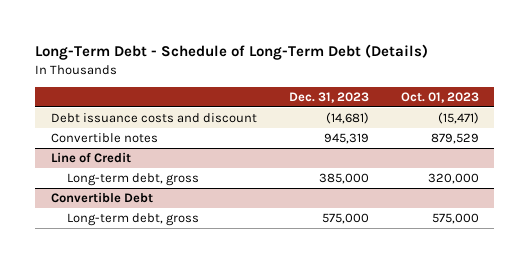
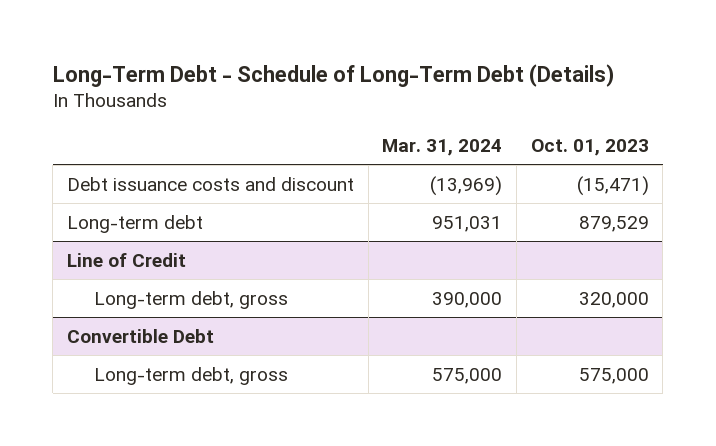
[288,91,369,103] Dec. 31, 2023 -> none
none -> [382,138,503,156] Mar. 31, 2024
[51,133,159,144] Convertible notes -> [66,214,203,233] Long-term debt

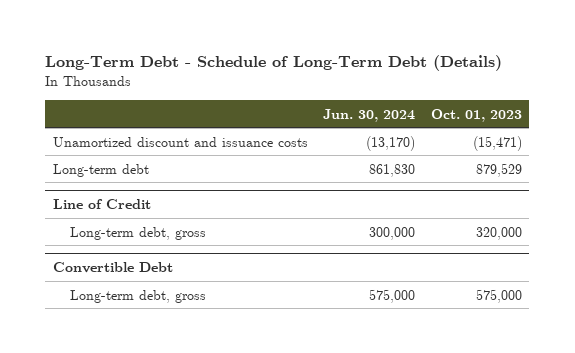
[382,138,503,156] Mar. 31, 2024 -> none
none -> [323,108,416,122] Jun. 30, 2024
[66,176,354,191] Debt issuance costs and discount -> [52,136,308,147] Unamortized discount and issuance costs

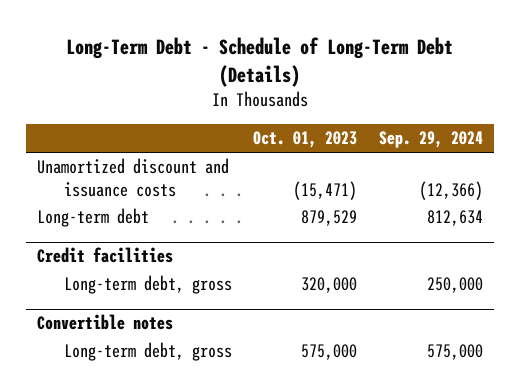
[323,108,416,122] Jun. 30, 2024 -> none
none -> [379,131,484,149] Sep. 29, 2024
[52,199,151,210] Line of Credit -> [36,247,173,264] Credit facilities
[52,262,173,274] Convertible Debt -> [36,314,173,331] Convertible notes

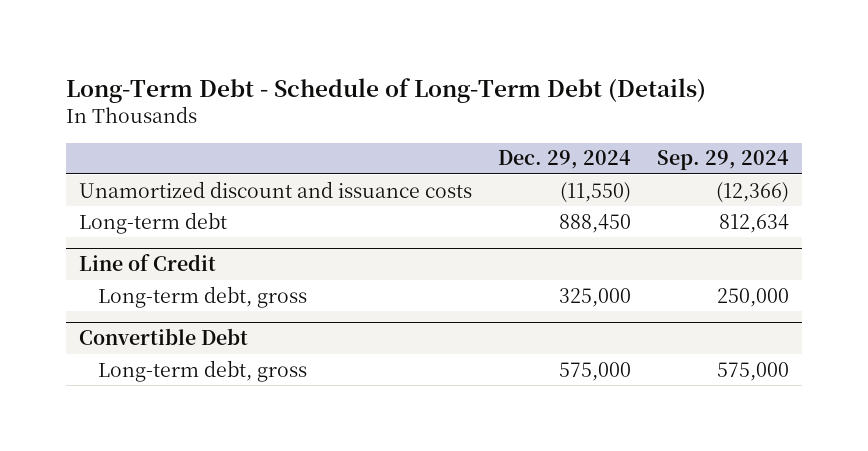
[253,131,358,149] Oct. 01, 2023 -> none
none -> [498,150,632,170] Dec. 29, 2024
[36,247,173,264] Credit facilities -> [79,254,217,272] Line of Credit
[36,314,173,331] Convertible notes -> [79,328,249,346] Convertible Debt

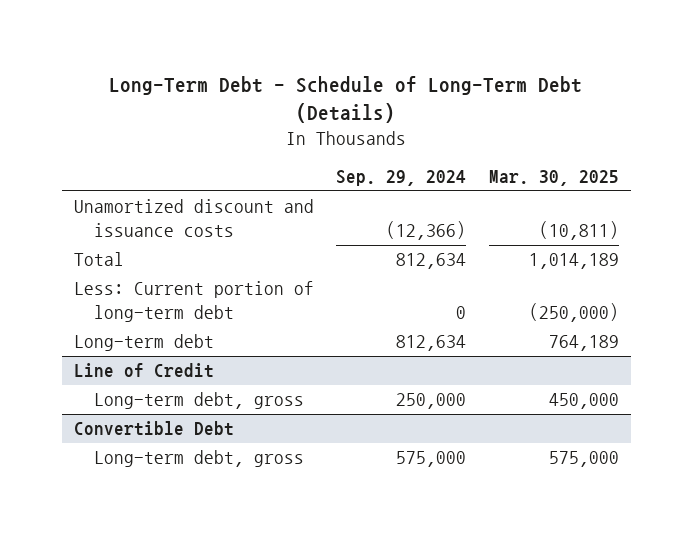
[498,150,632,170] Dec. 29, 2024 -> none
none -> [489,170,620,187] Mar. 30, 2025
none -> [73,252,124,267] Total
none -> [73,281,314,323] Less: Current portion of long-term debt

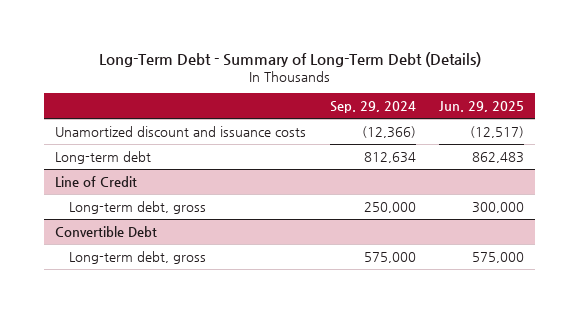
[109,75,583,123] Long-Term Debt - Schedule of Long-Term Debt (Details) -> [98,51,481,67] Long-Term Debt - Summary of Long-Term Debt (Details)
[489,170,620,187] Mar. 30, 2025 -> none
none -> [438,101,524,113] Jun. 29, 2025
[73,252,124,267] Total -> none
[73,281,314,323] Less: Current portion of long-term debt -> none

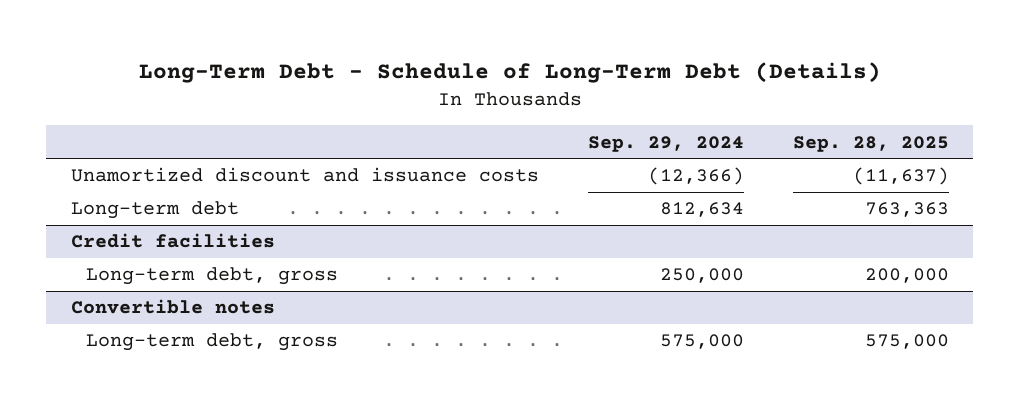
[98,51,481,67] Long-Term Debt - Summary of Long-Term Debt (Details) -> [138,61,881,83] Long-Term Debt - Schedule of Long-Term Debt (Details)
[438,101,524,113] Jun. 29, 2025 -> none
none -> [792,135,949,152] Sep. 28, 2025
[55,175,138,187] Line of Credit -> [70,233,275,249] Credit facilities
[55,225,158,237] Convertible Debt -> [70,299,275,315] Convertible notes

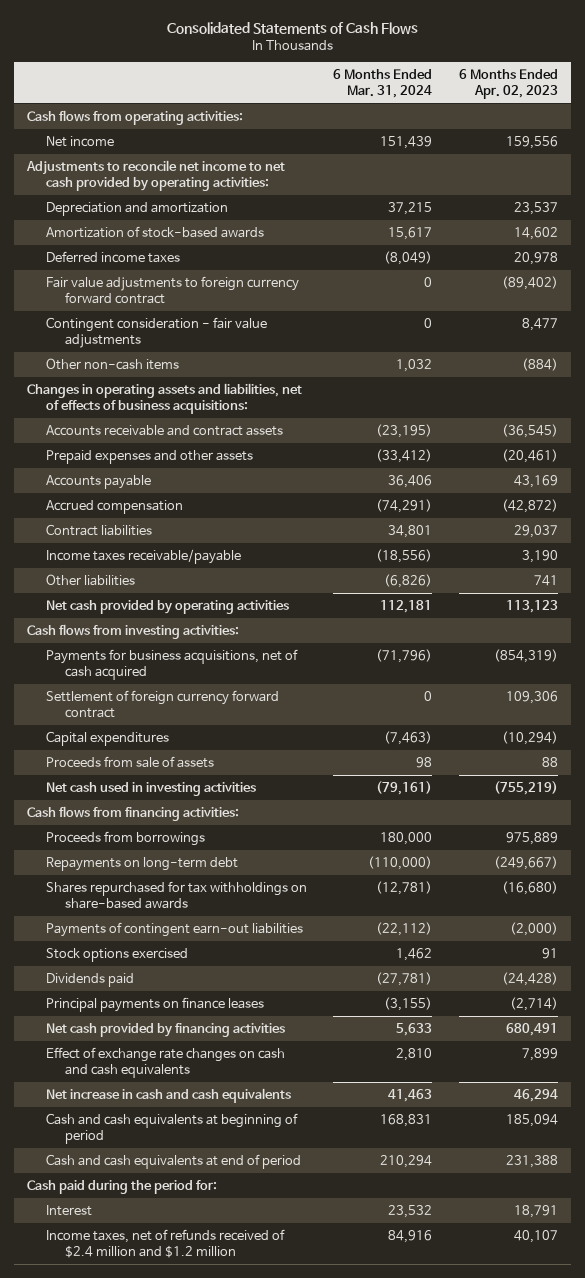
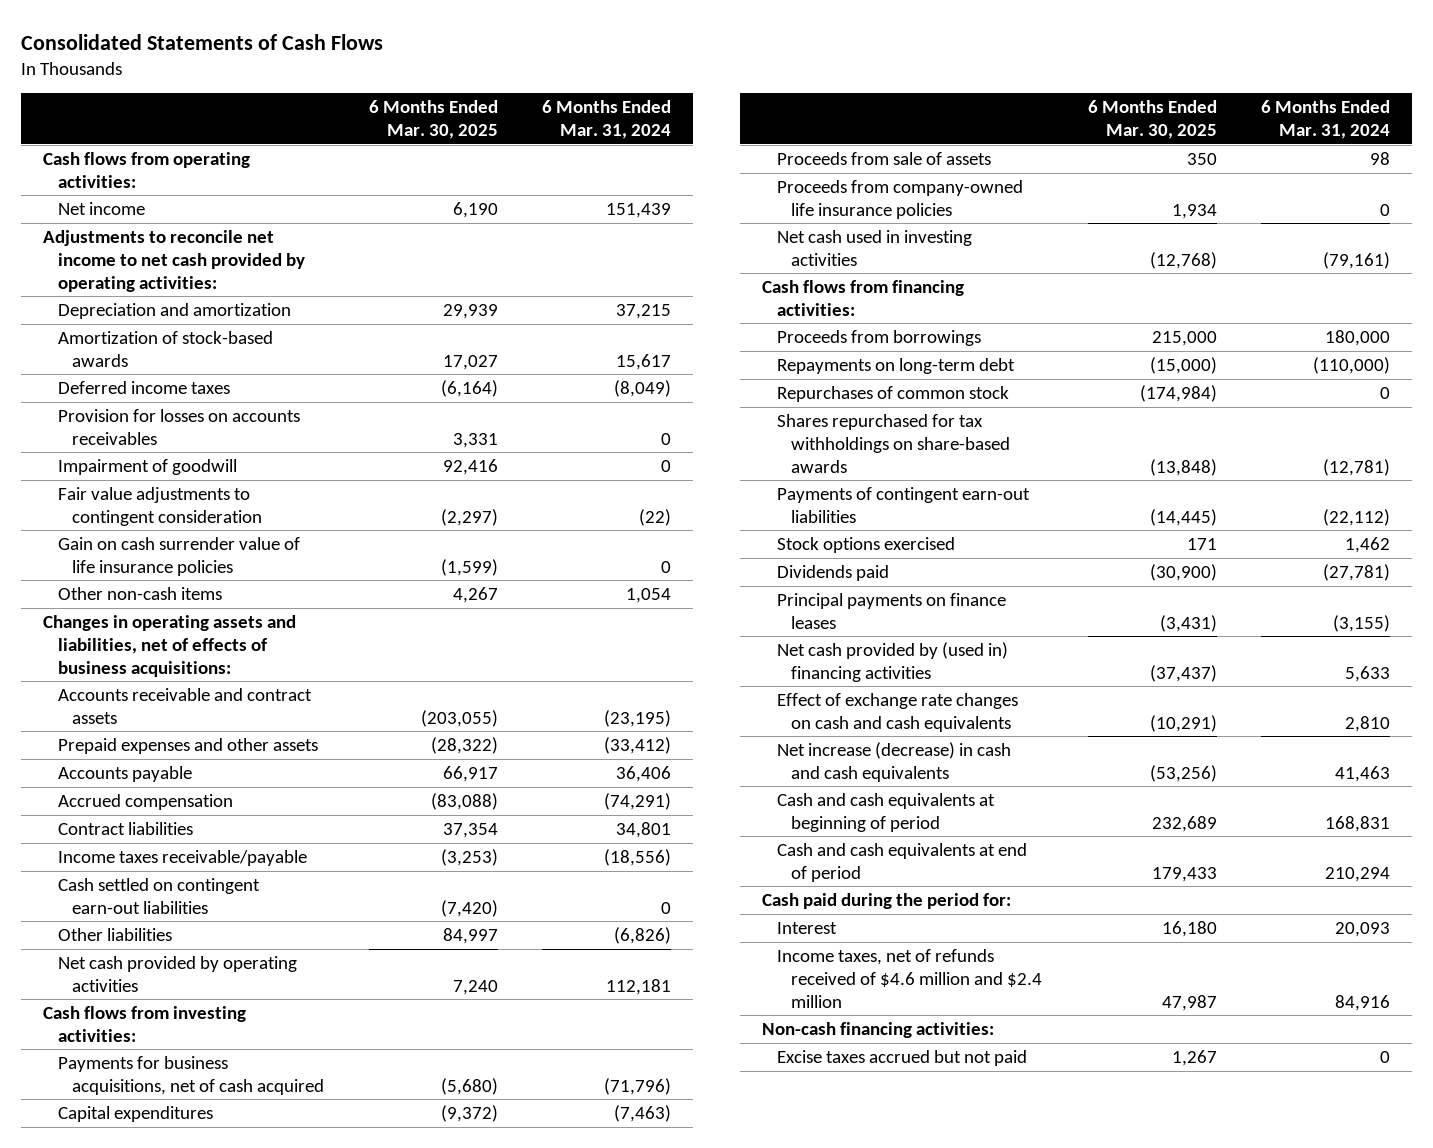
[458,69,558,99] 6 Months Ended Apr. 02, 2023 -> none
none -> [368,100,498,140] 6 Months Ended Mar. 30, 2025
[46,276,300,304] Fair value adjustments to foreign currency forward contract -> none
none -> [57,408,300,445] Provision for losses on accounts receivables
none -> [57,458,237,475] Impairment of goodwill
[46,317,268,348] Contingent consideration - fair value adjustments -> [57,486,263,526] Fair value adjustments to contingent consideration
[424,318,433,329] 0 -> [639,508,672,526] (22)
none -> [57,536,300,576] Gain on cash surrender value of life insurance policies
[396,359,433,373] 1,032 -> [626,587,672,603] 1,054
none -> [57,877,260,914] Cash settled on contingent earn-out liabilities
[46,690,280,718] Settlement of foreign currency forward contract -> none
none -> [776,179,1023,219] Proceeds from company-owned life insurance policies
none -> [776,385,1009,402] Repurchases of common stock
[46,1023,286,1038] Net cash provided by financing activities -> [776,641,1008,682] Net cash provided by (used in) financing activities
[46,1088,292,1104] Net increase in cash and cash equivalents -> [776,741,1011,782] Net increase (decrease) in cash and cash equivalents
[388,1205,433,1219] 23,532 -> [1335,921,1391,937] 20,093
[46,1229,286,1258] Income taxes, net of refunds received of $2.4 million and $1.2 million -> [776,948,1043,1008] Income taxes, net of refunds received of $4.6 million and $2.4 million
none -> [762,1021,995,1038] Non-cash financing activities:
none -> [776,1049,1027,1066] Excise taxes accrued but not paid

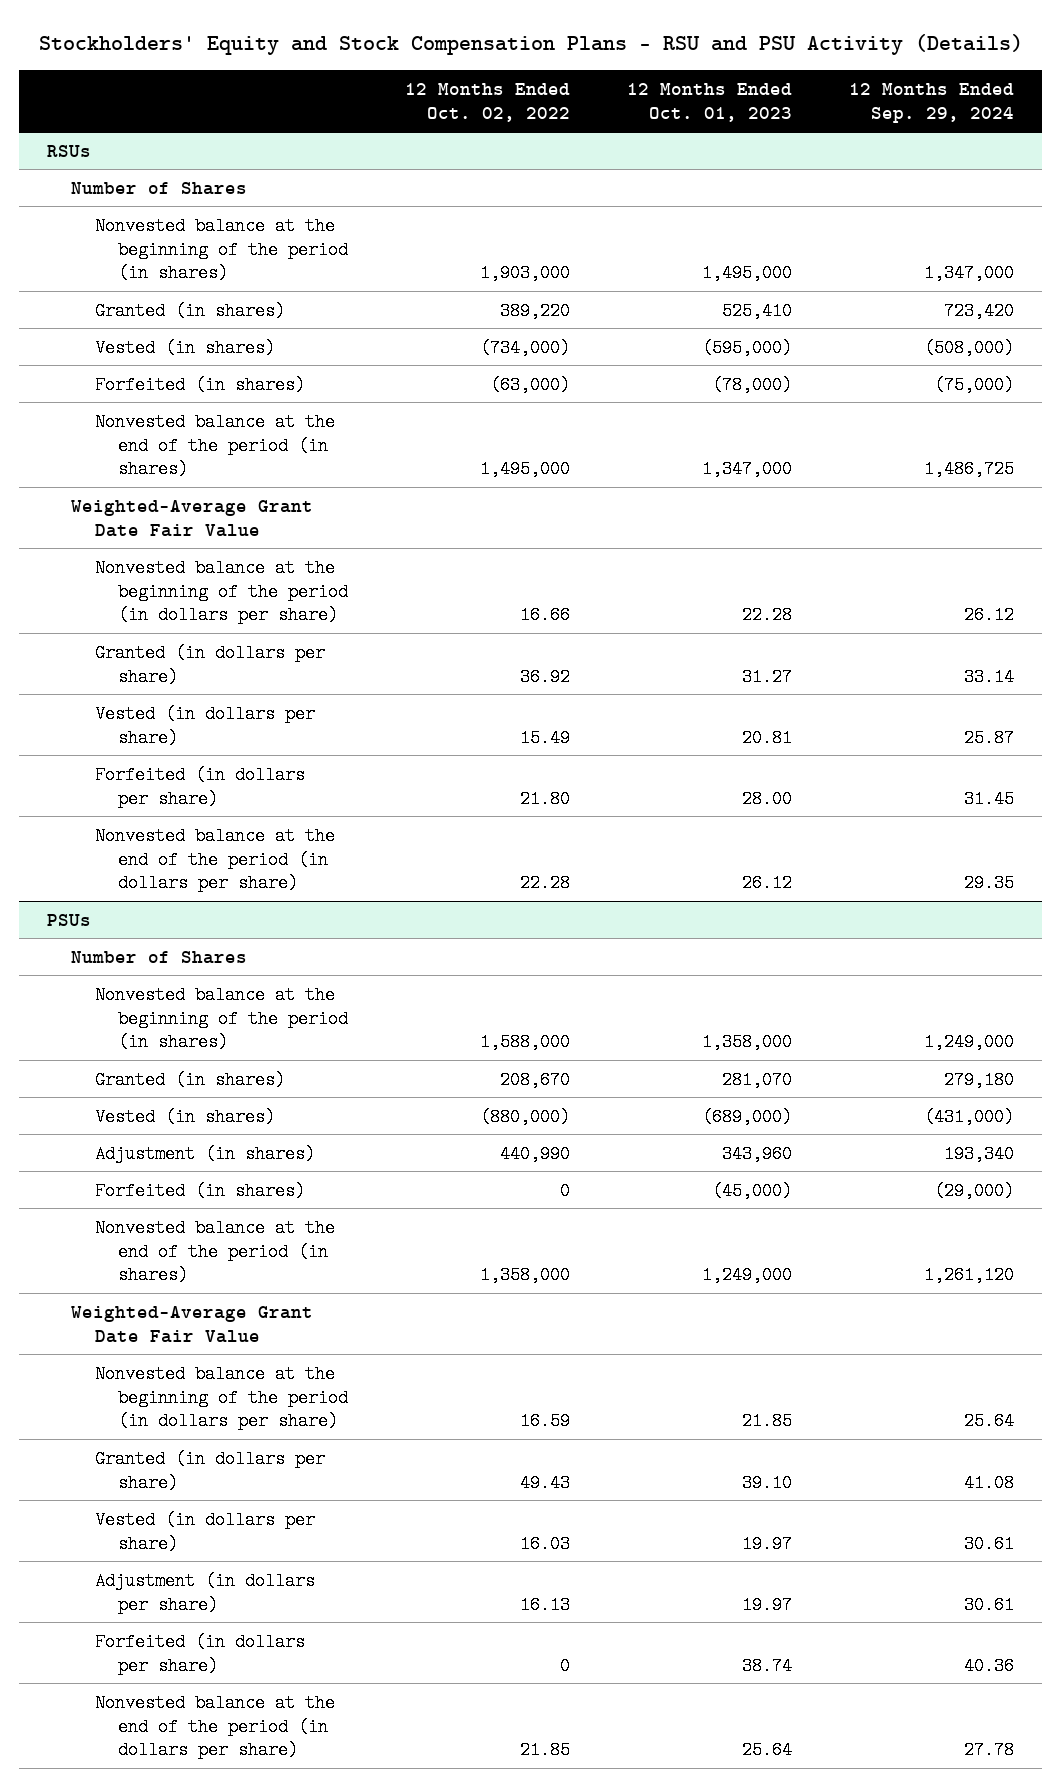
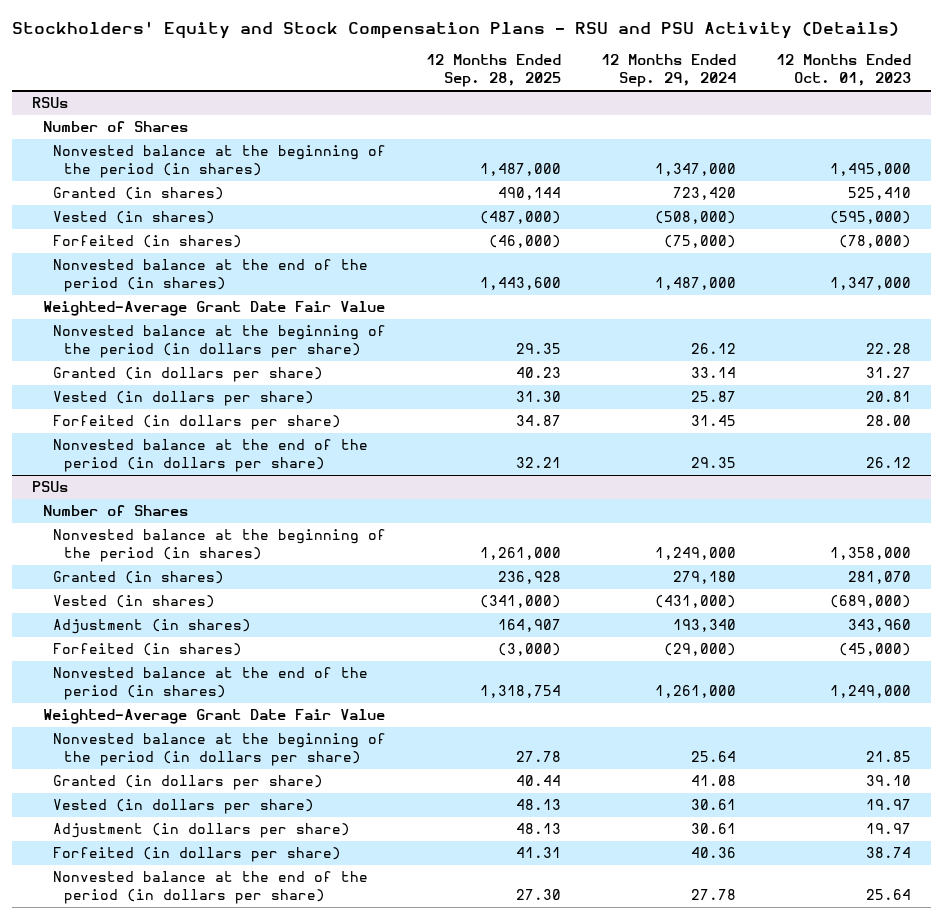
[405,83,571,122] 12 Months Ended Oct. 02, 2022 -> none
none -> [426,54,562,88] 12 Months Ended Sep. 28, 2025
[924,460,1015,479] 1,486,725 -> [655,277,737,291] 1,487,000
[924,1266,1015,1285] 1,261,120 -> [655,685,737,699] 1,261,000

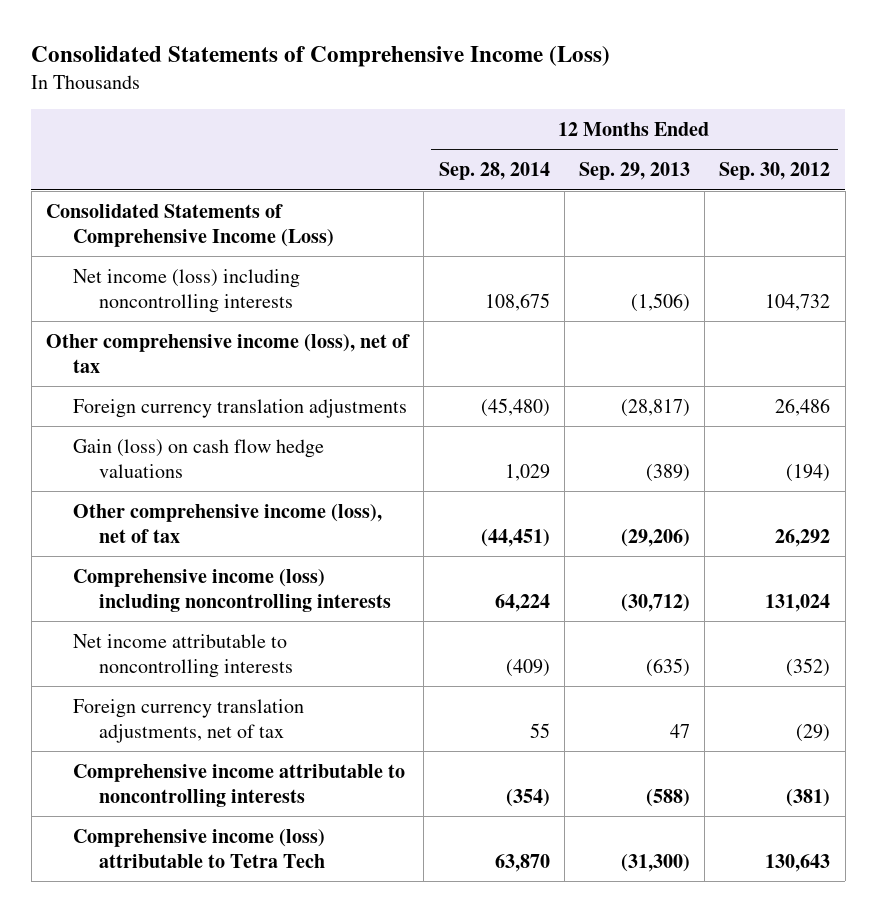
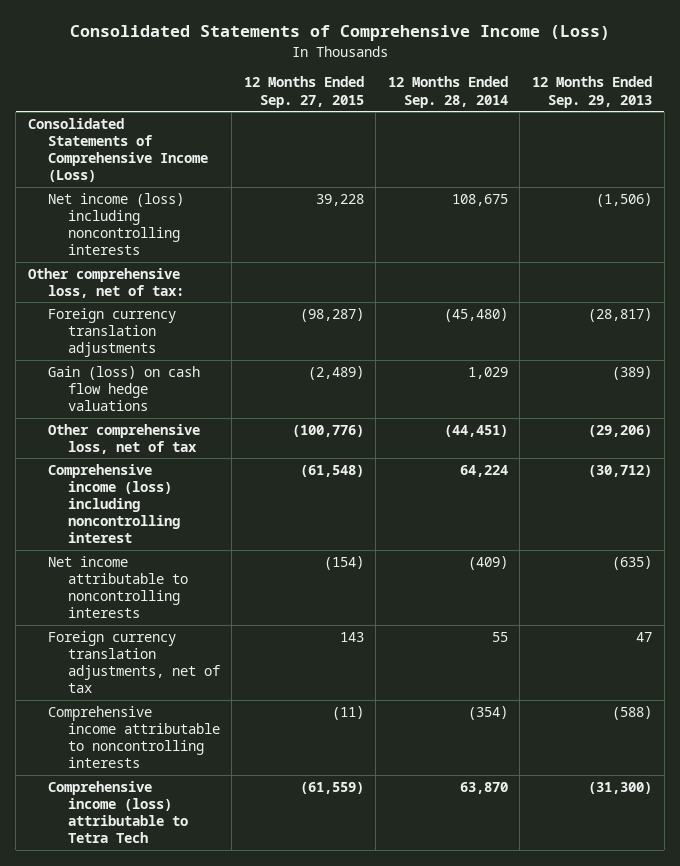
[719,162,831,181] Sep. 30, 2012 -> none
none -> [243,76,364,108] 12 Months Ended Sep. 27, 2015
[46,333,411,373] Other comprehensive income (loss), net of tax -> [27,267,184,298] Other comprehensive loss, net of tax:
[72,503,382,543] Other comprehensive income (loss), net of tax -> [47,423,200,454] Other comprehensive loss, net of tax
[72,568,392,612] Comprehensive income (loss) including noncontrolling interests -> [47,463,180,543] Comprehensive income (loss) including noncontrolling interest

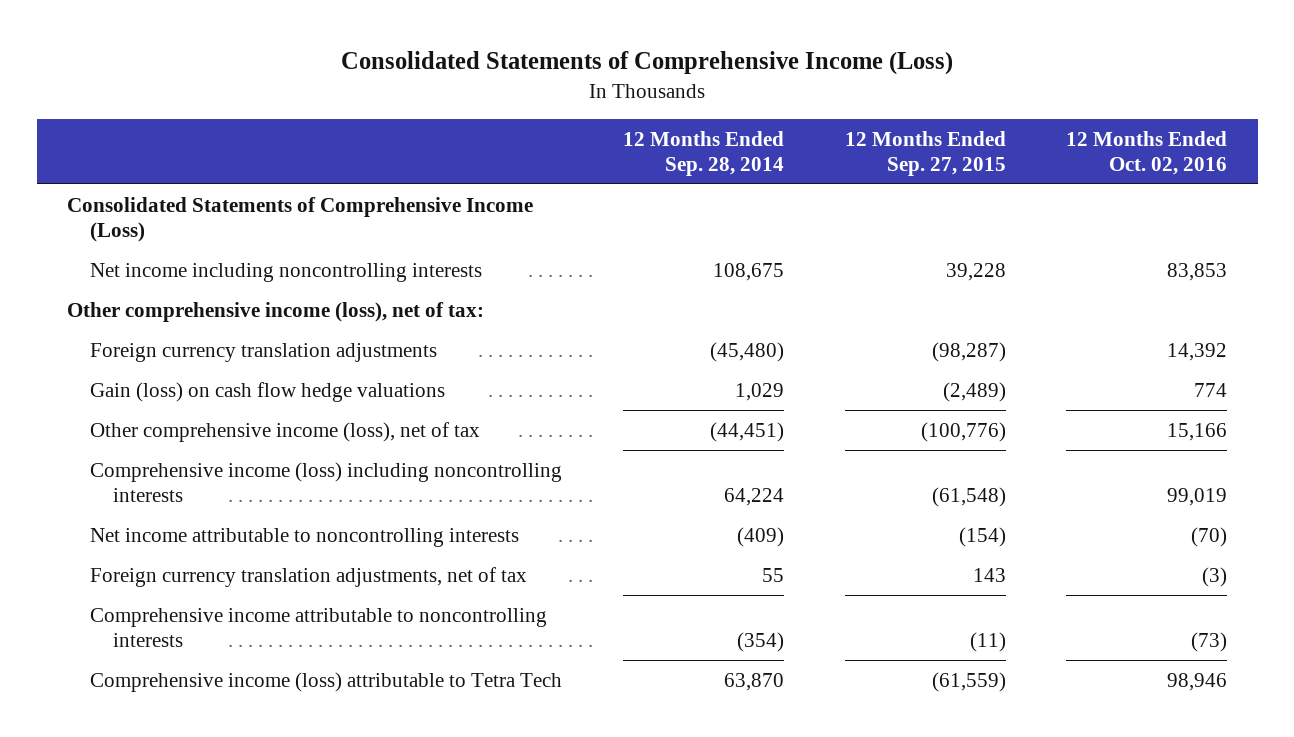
[531,76,652,108] 12 Months Ended Sep. 29, 2013 -> none
none -> [1066,131,1228,175] 12 Months Ended Oct. 02, 2016
[47,192,184,255] Net income (loss) including noncontrolling interests -> [90,263,483,283] Net income including noncontrolling interests
[27,267,184,298] Other comprehensive loss, net of tax: -> [66,302,484,323] Other comprehensive income (loss), net of tax:
[47,423,200,454] Other comprehensive loss, net of tax -> [90,422,481,443] Other comprehensive income (loss), net of tax
[47,463,180,543] Comprehensive income (loss) including noncontrolling interest -> [90,462,563,502] Comprehensive income (loss) including noncontrolling interests

